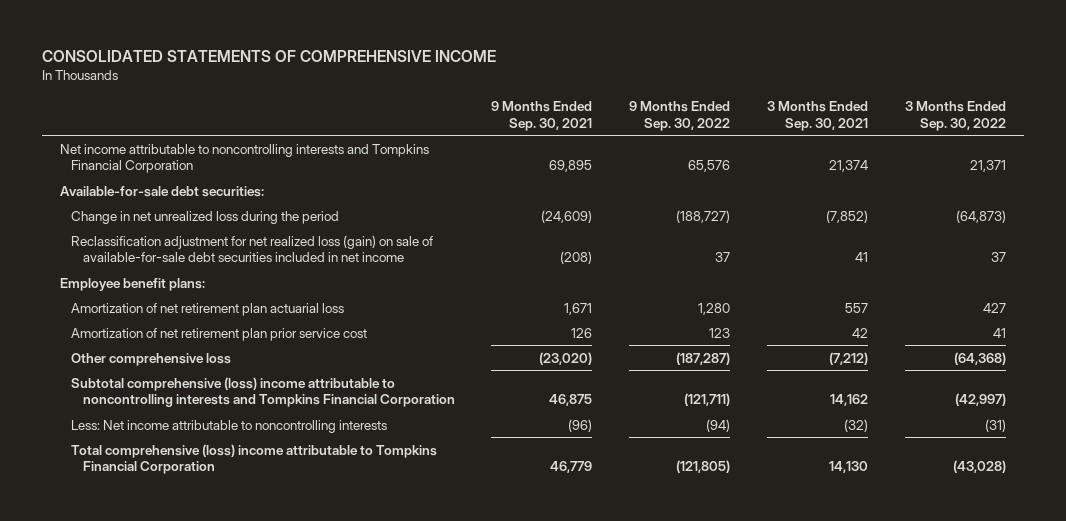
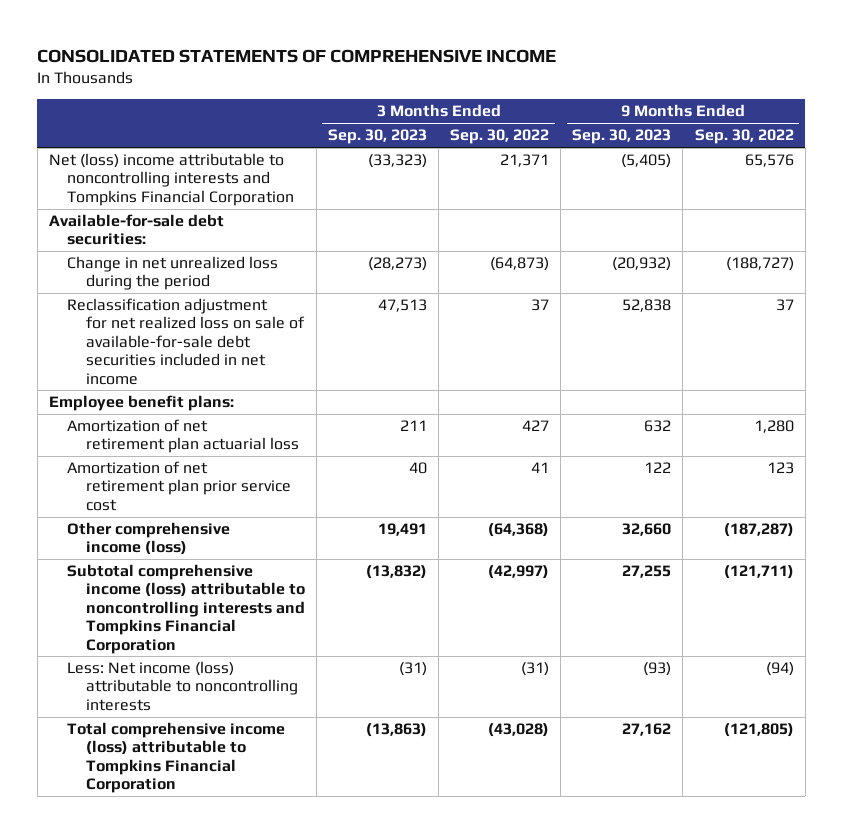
[491,101,593,131] 9 Months Ended Sep. 30, 2021 -> none
[766,101,868,131] 3 Months Ended Sep. 30, 2021 -> none
none -> [328,129,428,145] Sep. 30, 2023
none -> [572,129,672,145] Sep. 30, 2023
[60,143,430,173] Net income attributable to noncontrolling interests and Tompkins Financial Corporation -> [48,153,295,206] Net (loss) income attributable to noncontrolling interests and Tompkins Financial Corporation
[71,234,434,262] Reclassification adjustment for net realized loss (gain) on sale of available-for-sale debt securities included in net income -> [67,298,305,385] Reclassification adjustment for net realized loss on sale of available-for-sale debt securities included in net income
[71,352,232,366] Other comprehensive loss -> [67,522,231,556] Other comprehensive income (loss)
[71,376,455,407] Subtotal comprehensive (loss) income attributable to noncontrolling interests and Tompkins Financial Corporation -> [67,564,305,654] Subtotal comprehensive income (loss) attributable to noncontrolling interests and Tompkins Financial Corporation
[71,419,388,433] Less: Net income attributable to noncontrolling interests -> [67,661,298,711] Less: Net income (loss) attributable to noncontrolling interests
[71,443,438,474] Total comprehensive (loss) income attributable to Tompkins Financial Corporation -> [67,722,286,794] Total comprehensive income (loss) attributable to Tompkins Financial Corporation

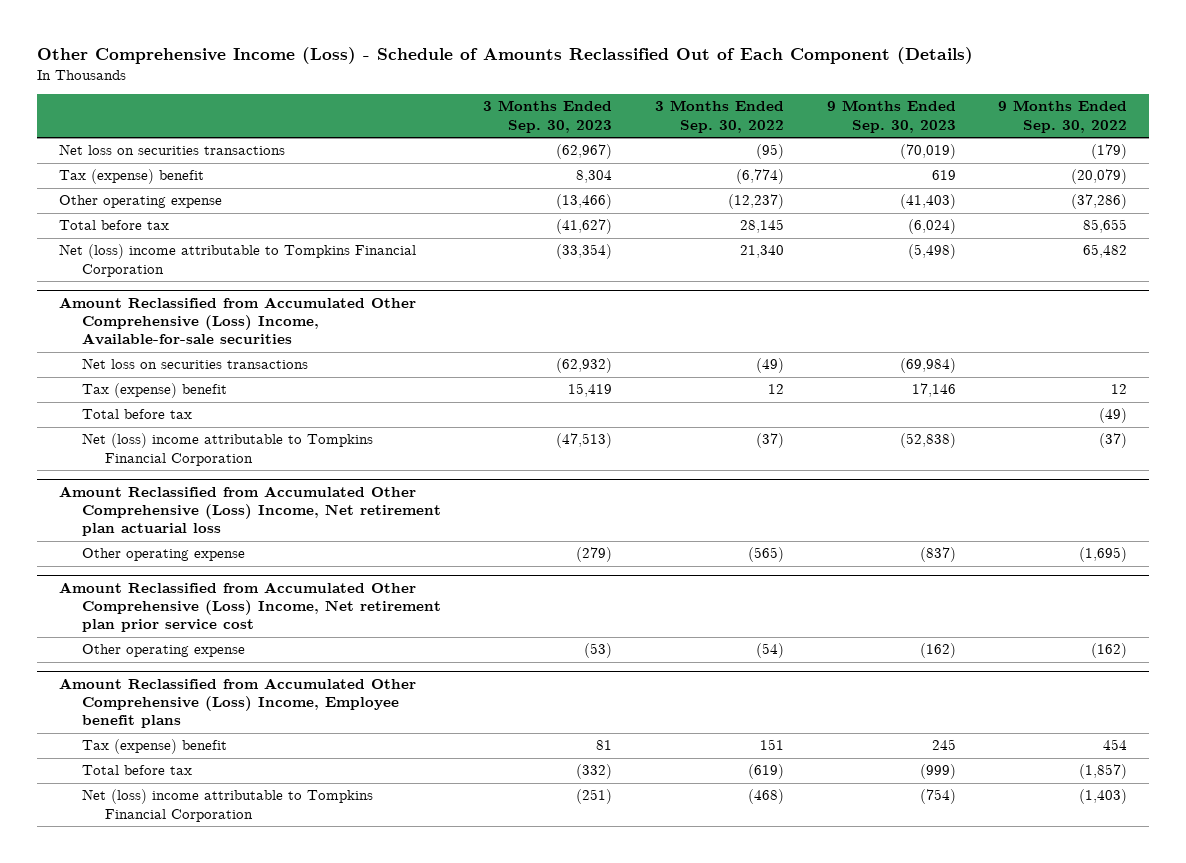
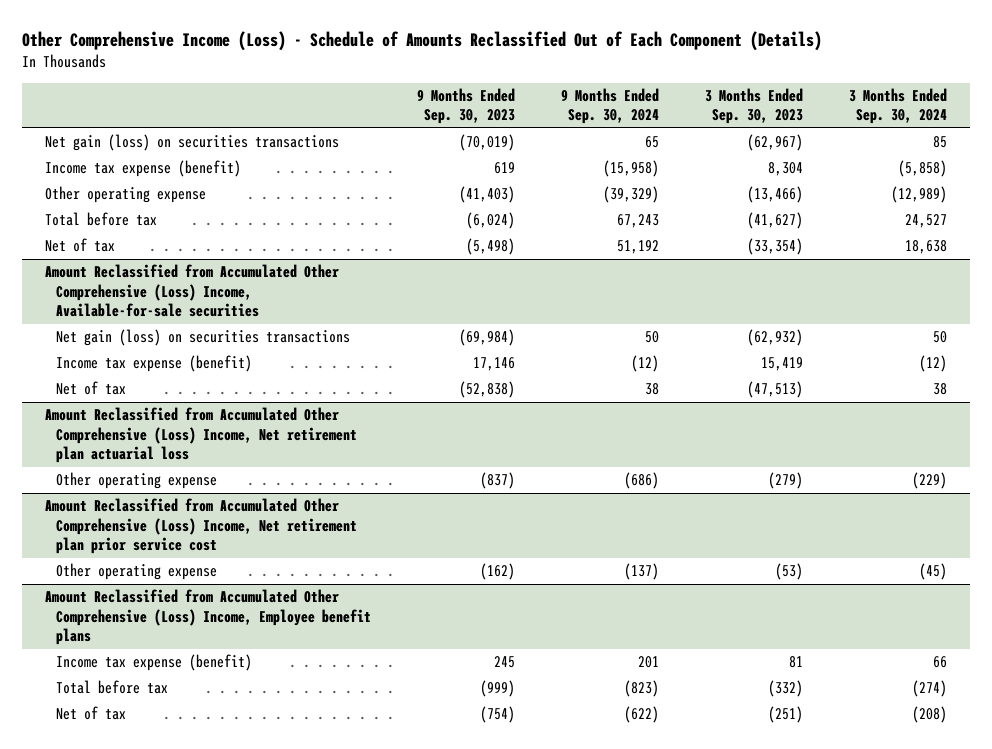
[655,100,785,133] 3 Months Ended Sep. 30, 2022 -> none
[998,100,1128,133] 9 Months Ended Sep. 30, 2022 -> none
none -> [561,87,660,125] 9 Months Ended Sep. 30, 2024
none -> [849,87,948,125] 3 Months Ended Sep. 30, 2024
[58,144,285,156] Net loss on securities transactions -> [44,134,339,152] Net gain (loss) on securities transactions
[58,169,204,185] Tax (expense) benefit -> [44,160,241,178] Income tax expense (benefit)
[58,244,416,277] Net (loss) income attributable to Tompkins Financial Corporation -> [44,238,115,253] Net of tax
[81,409,192,420] Total before tax -> none
[81,358,308,370] Net loss on securities transactions -> [56,329,351,347] Net gain (loss) on securities transactions
[81,383,227,399] Tax (expense) benefit -> [56,355,253,373] Income tax expense (benefit)
[81,433,373,466] Net (loss) income attributable to Tompkins Financial Corporation -> [56,381,127,396] Net of tax
[81,739,227,755] Tax (expense) benefit -> [56,654,253,672] Income tax expense (benefit)
[81,789,373,822] Net (loss) income attributable to Tompkins Financial Corporation -> [56,706,127,721] Net of tax

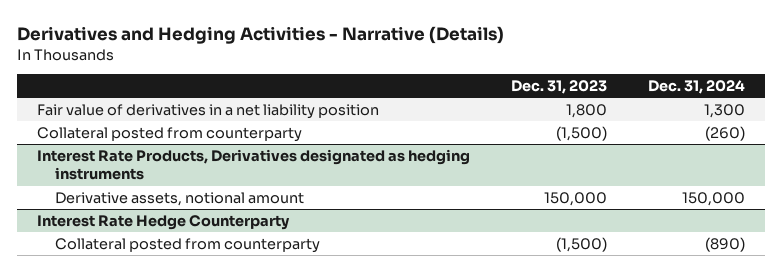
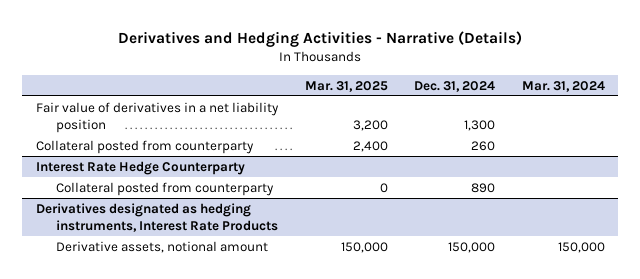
[510,80,607,95] Dec. 31, 2023 -> none
none -> [304,80,388,92] Mar. 31, 2025
none -> [521,80,605,92] Mar. 31, 2024
[37,148,471,181] Interest Rate Products, Derivatives designated as hedging instruments -> none
[55,191,305,206] Derivative assets, notional amount -> none
[704,125,745,141] (260) -> [471,140,496,151] 260
[704,236,745,252] (890) -> [471,182,496,193] 890
none -> [35,202,279,233] Derivatives designated as hedging instruments, Interest Rate Products
none -> [56,240,269,253] Derivative assets, notional amount

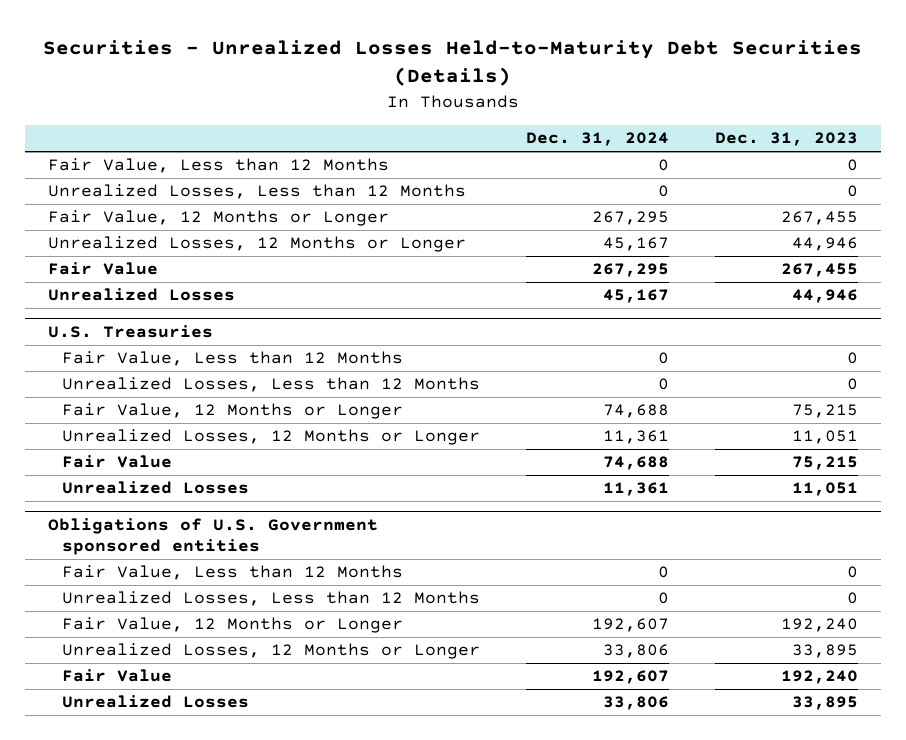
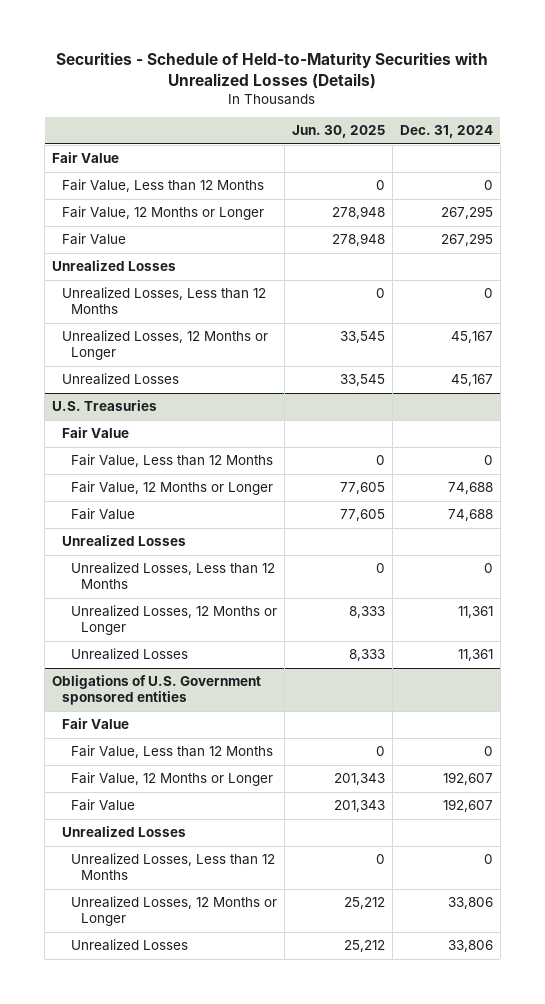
[43,39,863,87] Securities - Unrealized Losses Held-to-Maturity Debt Securities (Details) -> [56,52,489,89] Securities - Schedule of Held-to-Maturity Securities with Unrealized Losses (Details)
[714,132,858,147] Dec. 31, 2023 -> none
none -> [291,125,385,139] Jun. 30, 2025
none -> [51,152,119,164] Fair Value
none -> [51,260,176,272] Unrealized Losses
[48,184,467,200] Unrealized Losses, Less than 12 Months -> [61,287,266,315] Unrealized Losses, Less than 12 Months
[48,236,467,253] Unrealized Losses, 12 Months or Longer -> [61,330,268,361] Unrealized Losses, 12 Months or Longer
none -> [61,427,129,439] Fair Value
none -> [61,535,186,547] Unrealized Losses
[61,377,480,393] Unrealized Losses, Less than 12 Months -> [71,562,276,590] Unrealized Losses, Less than 12 Months
[61,429,480,446] Unrealized Losses, 12 Months or Longer -> [71,605,278,636] Unrealized Losses, 12 Months or Longer
none -> [61,718,129,730] Fair Value
none -> [61,826,186,838] Unrealized Losses
[61,591,480,607] Unrealized Losses, Less than 12 Months -> [71,853,276,881] Unrealized Losses, Less than 12 Months
[61,643,480,660] Unrealized Losses, 12 Months or Longer -> [71,896,278,927] Unrealized Losses, 12 Months or Longer

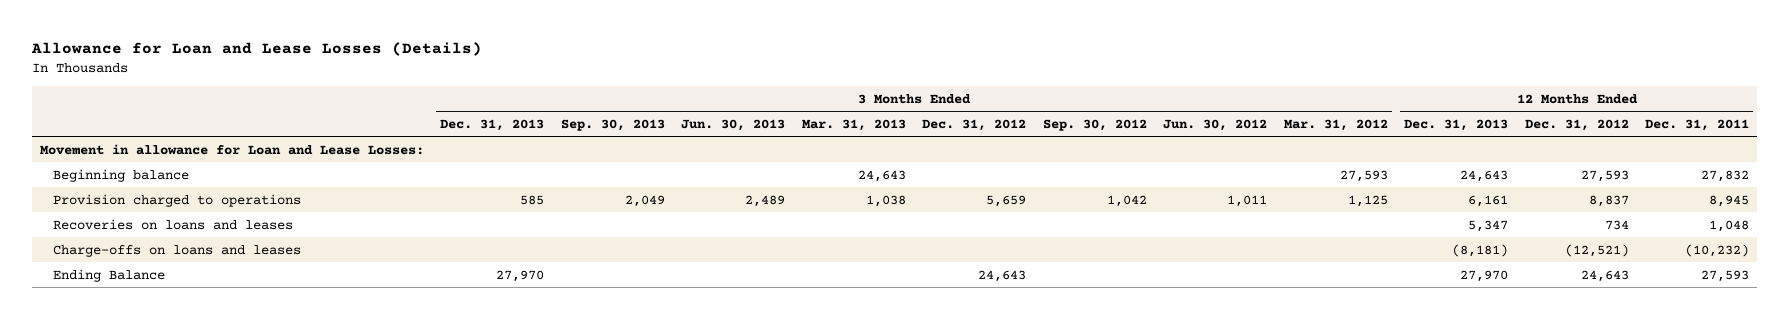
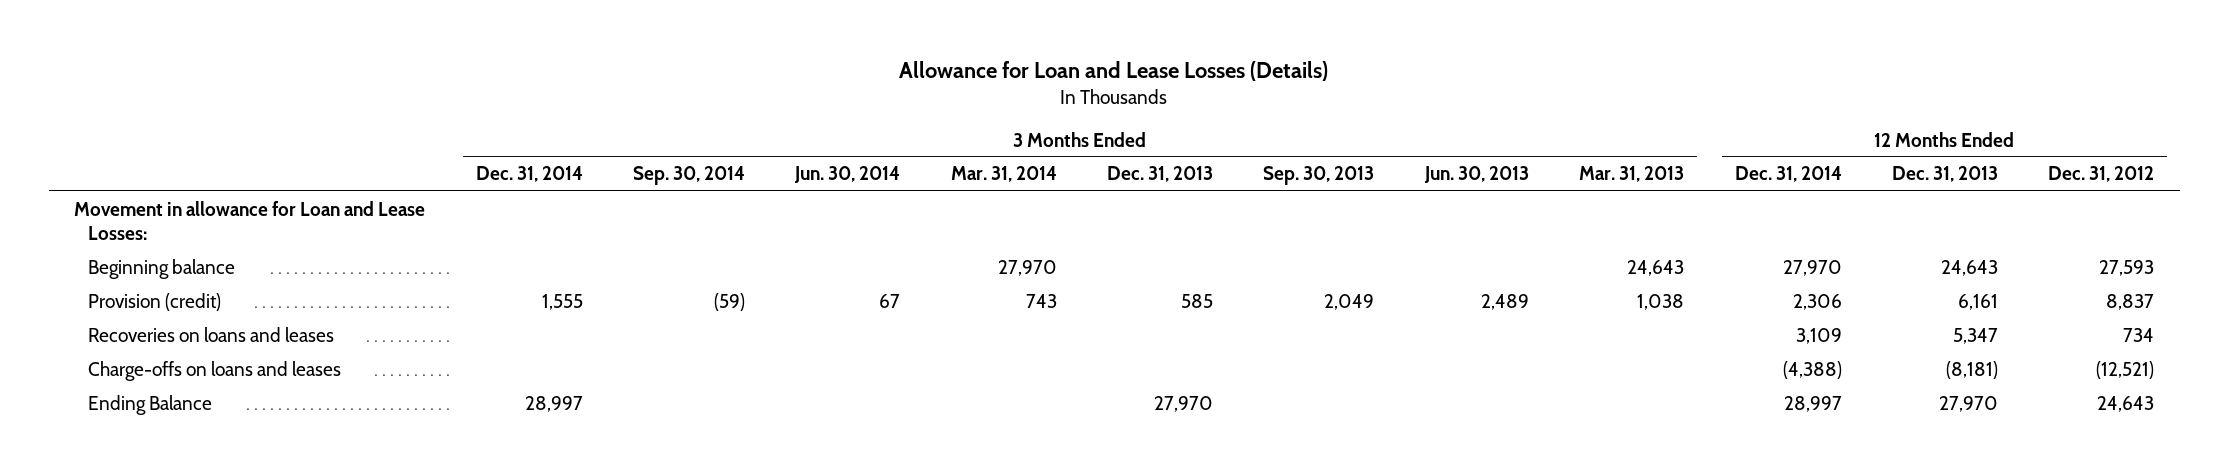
[922,118,1027,131] Dec. 31, 2012 -> none
[1042,118,1147,131] Sep. 30, 2012 -> none
[1163,118,1268,131] Jun. 30, 2012 -> none
[1283,118,1388,131] Mar. 31, 2012 -> none
[1645,118,1750,131] Dec. 31, 2011 -> none
none -> [475,166,583,183] Dec. 31, 2014
none -> [632,166,745,186] Sep. 30, 2014
none -> [794,166,901,184] Jun. 30, 2014
none -> [950,166,1057,183] Mar. 31, 2014
none -> [1734,166,1842,183] Dec. 31, 2014
[52,193,301,207] Provision charged to operations -> [87,292,221,311] Provision (credit)

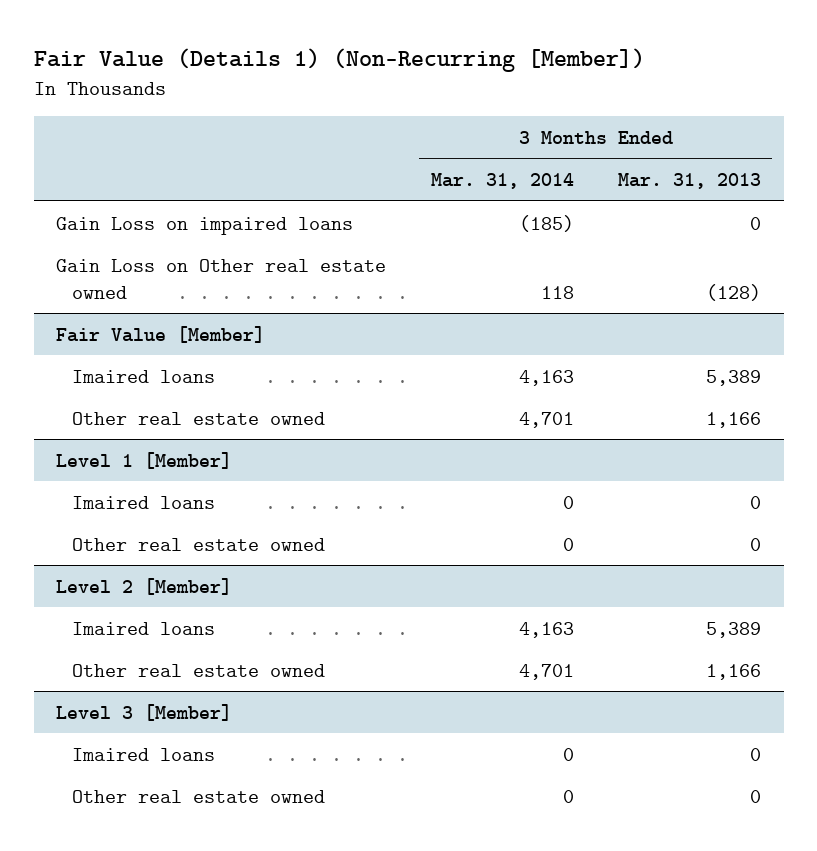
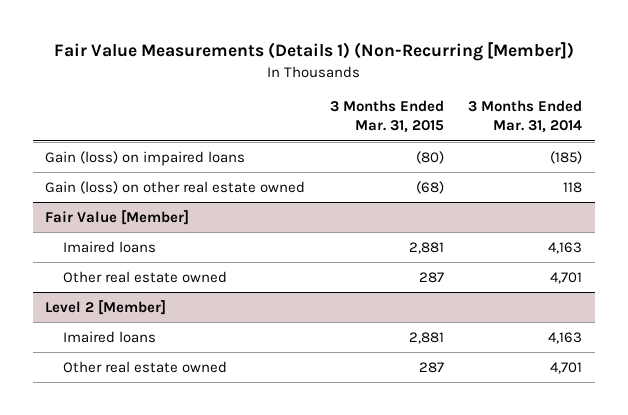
[33,48,645,73] Fair Value (Details 1) (Non-Recurring [Member]) -> [53,42,574,62] Fair Value Measurements (Details 1) (Non-Recurring [Member])
[618,172,762,189] Mar. 31, 2013 -> none
none -> [329,100,444,134] 3 Months Ended Mar. 31, 2015
[56,216,354,235] Gain Loss on impaired loans -> [45,150,246,166] Gain (loss) on impaired loans
[56,258,387,299] Gain Loss on Other real estate owned -> [45,180,306,194] Gain (loss) on other real estate owned
[56,451,233,469] Level 1 [Member] -> none
[72,495,216,509] Imaired loans -> none
[72,537,326,551] Other real estate owned -> none
[56,703,233,721] Level 3 [Member] -> none
[72,747,216,761] Imaired loans -> none
[72,789,326,803] Other real estate owned -> none

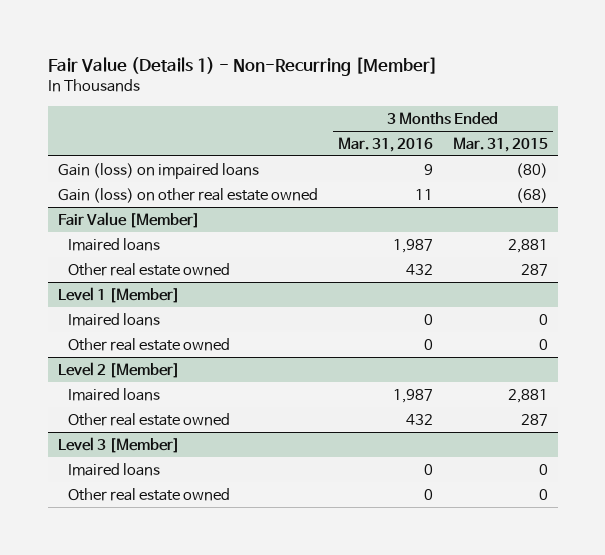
[53,42,574,62] Fair Value Measurements (Details 1) (Non-Recurring [Member]) -> [47,57,438,77] Fair Value (Details 1) - Non-Recurring [Member]
[468,100,583,134] 3 Months Ended Mar. 31, 2014 -> none
none -> [337,136,433,152] Mar. 31, 2016
none -> [57,286,180,303] Level 1 [Member]
none -> [68,312,161,326] Imaired loans
none -> [68,337,231,351] Other real estate owned
none -> [57,436,180,453] Level 3 [Member]
none -> [68,462,161,476] Imaired loans
none -> [68,487,231,501] Other real estate owned

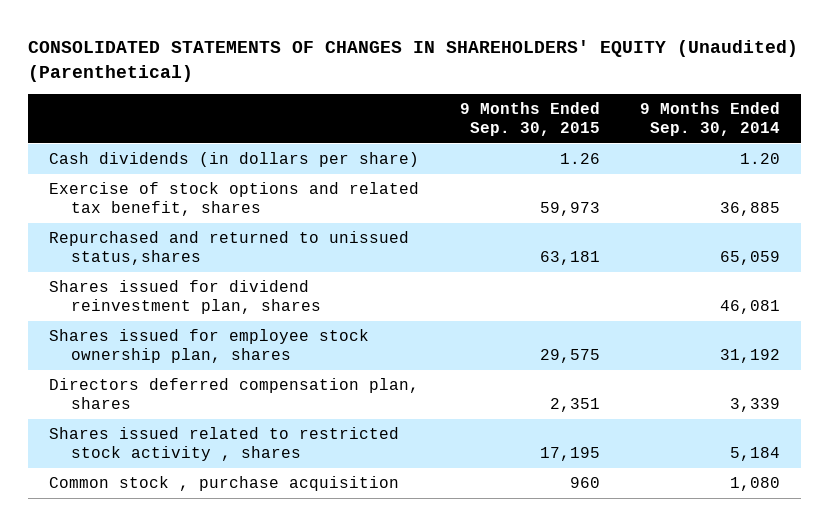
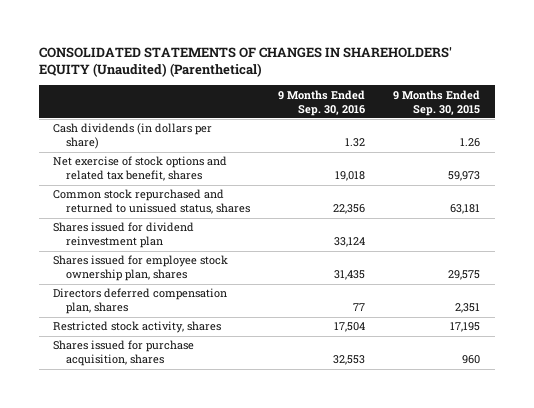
[640,101,781,136] 9 Months Ended Sep. 30, 2014 -> none
none -> [278,89,366,116] 9 Months Ended Sep. 30, 2016
[48,182,419,217] Exercise of stock options and related tax benefit, shares -> [53,156,228,182] Net exercise of stock options and related tax benefit, shares
[48,231,409,266] Repurchased and returned to unissued status,shares -> [53,189,250,215] Common stock repurchased and returned to unissued status, shares
[48,280,321,315] Shares issued for dividend reinvestment plan, shares -> [53,222,195,249] Shares issued for dividend reinvestment plan
[48,427,399,462] Shares issued related to restricted stock activity , shares -> [53,321,222,334] Restricted stock activity, shares
[48,476,399,492] Common stock , purchase acquisition -> [53,340,195,367] Shares issued for purchase acquisition, shares

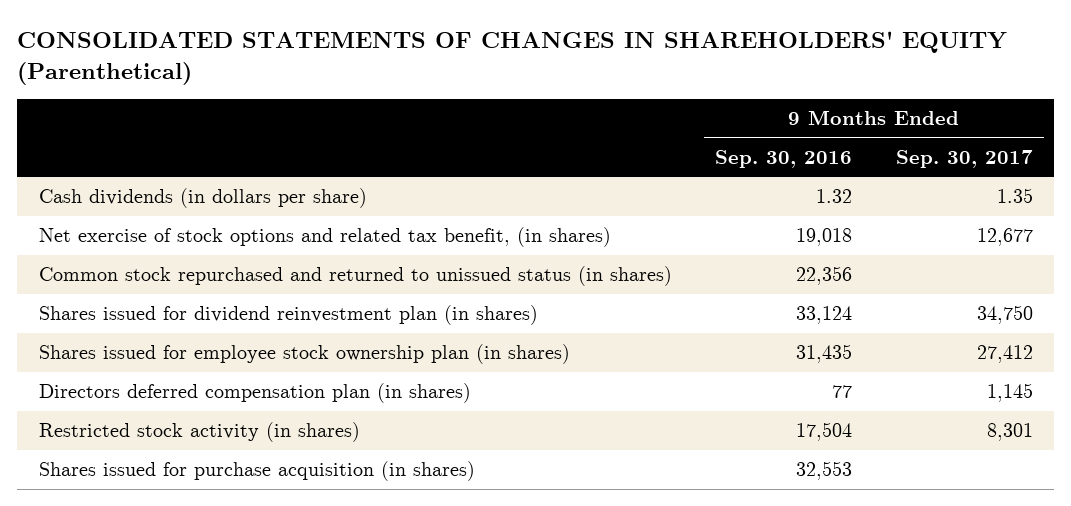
[39,46,453,77] CONSOLIDATED STATEMENTS OF CHANGES IN SHAREHOLDERS' EQUITY (Unaudited) (Parenthetical) -> [16,30,1007,85] CONSOLIDATED STATEMENTS OF CHANGES IN SHAREHOLDERS' EQUITY (Parenthetical)
[393,89,481,116] 9 Months Ended Sep. 30, 2015 -> none
none -> [895,149,1033,168] Sep. 30, 2017
[53,156,228,182] Net exercise of stock options and related tax benefit, shares -> [38,227,611,248] Net exercise of stock options and related tax benefit, (in shares)
[53,189,250,215] Common stock repurchased and returned to unissued status, shares -> [38,266,672,287] Common stock repurchased and returned to unissued status (in shares)
[53,222,195,249] Shares issued for dividend reinvestment plan -> [38,305,538,326] Shares issued for dividend reinvestment plan (in shares)
[53,255,229,282] Shares issued for employee stock ownership plan, shares -> [38,344,570,365] Shares issued for employee stock ownership plan (in shares)
[53,288,228,315] Directors deferred compensation plan, shares -> [38,383,471,404] Directors deferred compensation plan (in shares)
[53,321,222,334] Restricted stock activity, shares -> [38,422,360,443] Restricted stock activity (in shares)
[53,340,195,367] Shares issued for purchase acquisition, shares -> [38,461,475,482] Shares issued for purchase acquisition (in shares)

